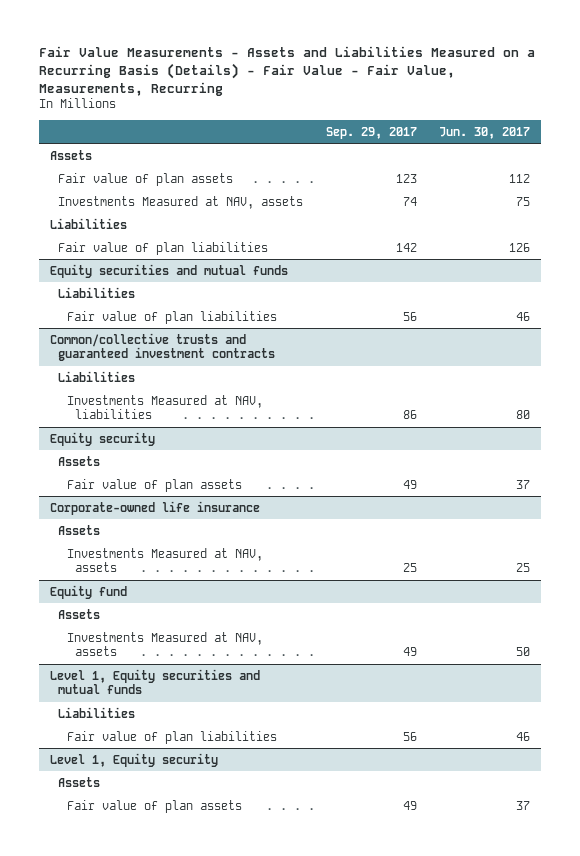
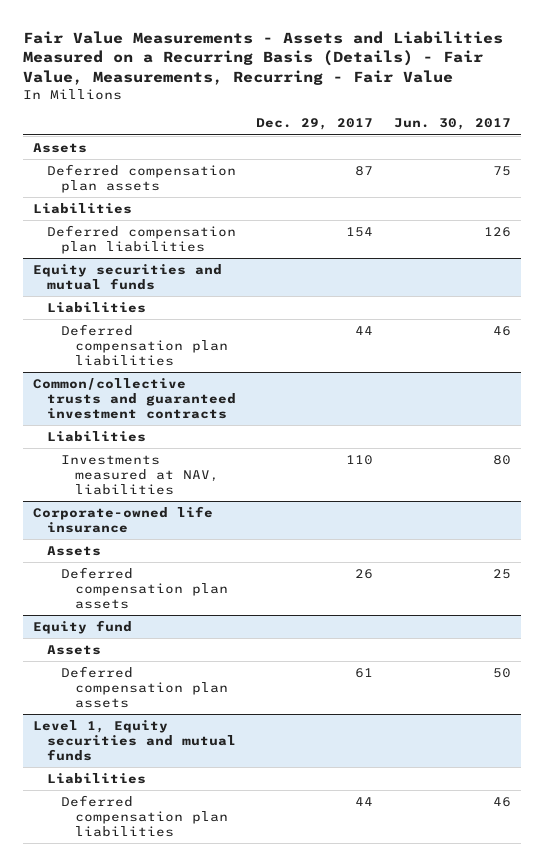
[39,46,536,96] Fair Value Measurements - Assets and Liabilities Measured on a Recurring Basis (Details) - Fair Value - Fair Value, Measurements, Recurring -> [23,30,504,85] Fair Value Measurements - Assets and Liabilities Measured on a Recurring Basis (Details) - Fair Value, Measurements, Recurring - Fair Value
[325,126,417,139] Sep. 29, 2017 -> none
none -> [256,118,374,131] Dec. 29, 2017
[58,195,304,209] Investments Measured at NAV, assets -> none
[58,172,234,186] Fair value of plan assets -> [47,164,237,193] Deferred compensation plan assets
[508,173,530,183] 112 -> [492,166,511,177] 75
[58,241,269,255] Fair value of plan liabilities -> [47,225,237,254] Deferred compensation plan liabilities
[66,310,277,324] Fair value of plan liabilities -> [61,324,229,366] Deferred compensation plan liabilities
[50,431,156,446] Equity security -> none
[58,455,101,466] Assets -> none
[66,478,242,492] Fair value of plan assets -> none
[66,394,263,420] Investments Measured at NAV, liabilities -> [61,455,220,495] Investments measured at NAV, liabilities
[66,547,263,573] Investments Measured at NAV, assets -> none
none -> [61,567,229,609] Deferred compensation plan assets
[66,631,263,657] Investments Measured at NAV, assets -> none
none -> [61,666,229,708] Deferred compensation plan assets
[50,752,219,767] Level 1, Equity security -> none
[58,776,101,787] Assets -> none
[66,799,242,813] Fair value of plan assets -> none
[66,730,277,744] Fair value of plan liabilities -> [61,795,229,837] Deferred compensation plan liabilities

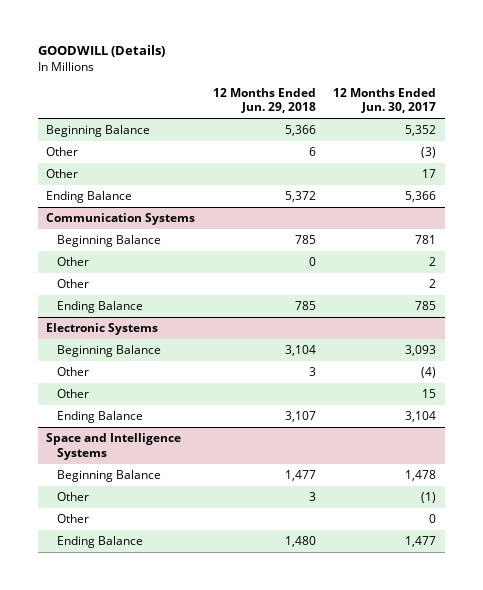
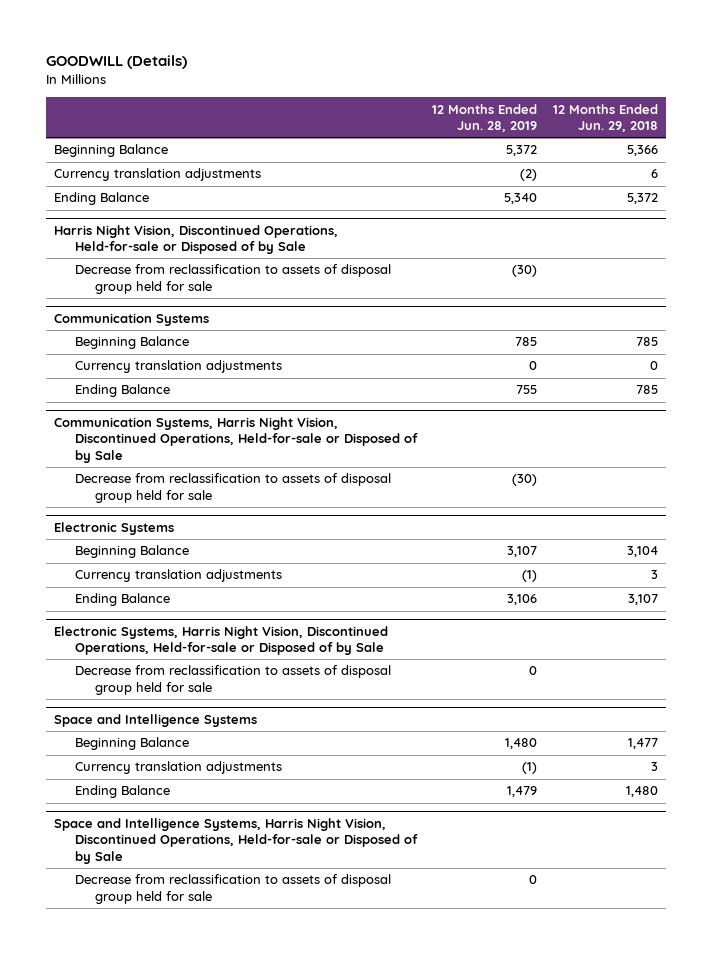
[333,87,437,114] 12 Months Ended Jun. 30, 2017 -> none
none -> [432,103,538,133] 12 Months Ended Jun. 28, 2019
[46,169,79,179] Other -> none
[46,147,79,157] Other -> [53,168,261,182] Currency translation adjustments
none -> [53,224,338,255] Harris Night Vision, Discontinued Operations, Held-for-sale or Disposed of by Sale
none -> [74,264,391,294] Decrease from reclassification to assets of disposal group held for sale
[56,279,89,289] Other -> none
[56,257,89,267] Other -> [74,360,282,374] Currency translation adjustments
none -> [53,416,418,463] Communication Systems, Harris Night Vision, Discontinued Operations, Held-for-sale or Disposed of by Sale
none -> [74,473,391,503] Decrease from reclassification to assets of disposal group held for sale
[56,389,89,399] Other -> none
[56,367,89,377] Other -> [74,569,282,583] Currency translation adjustments
none -> [53,625,388,656] Electronic Systems, Harris Night Vision, Discontinued Operations, Held-for-sale or Disposed of by Sale
none -> [74,665,391,695] Decrease from reclassification to assets of disposal group held for sale
[56,514,89,524] Other -> none
[56,492,89,502] Other -> [74,761,282,775] Currency translation adjustments
none -> [53,817,418,864] Space and Intelligence Systems, Harris Night Vision, Discontinued Operations, Held-for-sale or Disposed of by Sale
none -> [74,874,391,904] Decrease from reclassification to assets of disposal group held for sale

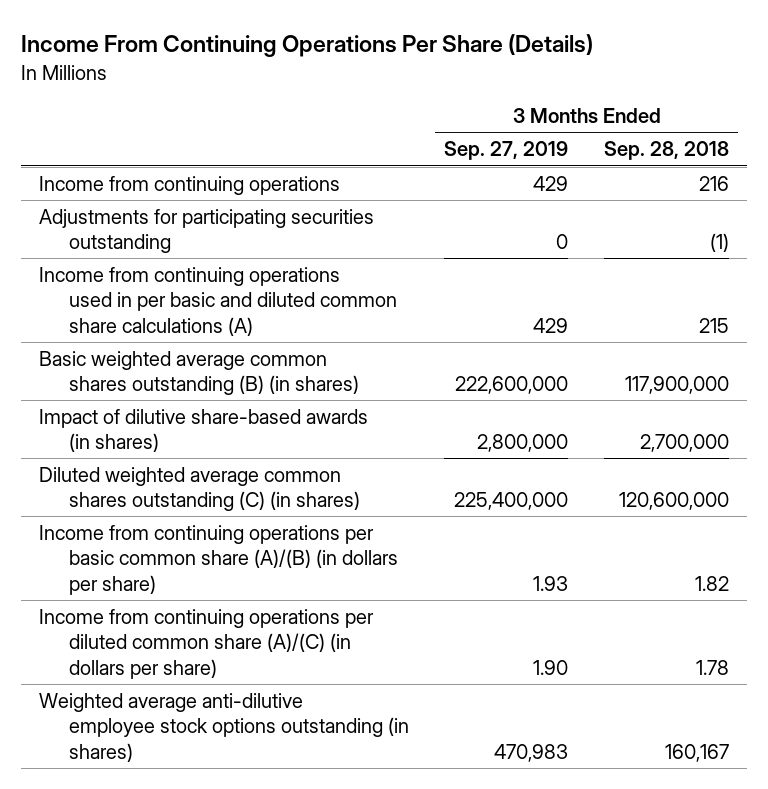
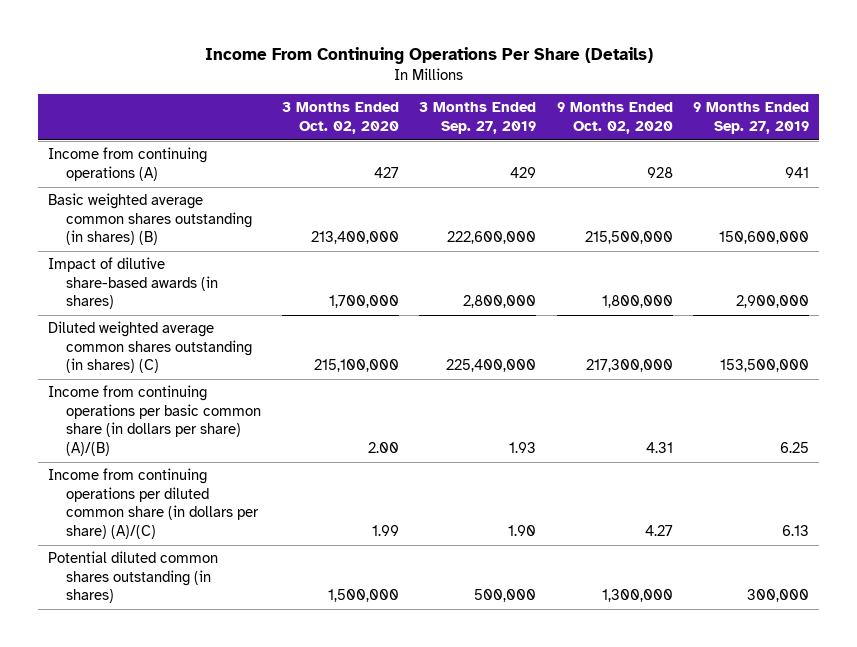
[603,141,729,161] Sep. 28, 2018 -> none
none -> [281,102,399,134] 3 Months Ended Oct. 02, 2020
none -> [556,102,673,134] 9 Months Ended Oct. 02, 2020
none -> [693,102,810,134] 9 Months Ended Sep. 27, 2019
[39,208,375,254] Adjustments for participating securities outstanding -> none
[39,266,397,336] Income from continuing operations used in per basic and diluted common share calculations (A) -> none
[39,175,341,195] Income from continuing operations -> [48,147,208,181] Income from continuing operations (A)
[39,350,359,396] Basic weighted average common shares outstanding (B) (in shares) -> [48,193,253,246] Basic weighted average common shares outstanding (in shares) (B)
[39,466,360,512] Diluted weighted average common shares outstanding (C) (in shares) -> [48,321,253,374] Diluted weighted average common shares outstanding (in shares) (C)
[39,524,398,595] Income from continuing operations per basic common share (A)/(B) (in dollars per share) -> [48,385,262,456] Income from continuing operations per basic common share (in dollars per share) (A)/(B)
[39,608,375,679] Income from continuing operations per diluted common share (A)/(C) (in dollars per share) -> [48,468,260,539] Income from continuing operations per diluted common share (in dollars per share) (A)/(C)
[39,692,409,762] Weighted average anti-dilutive employee stock options outstanding (in shares) -> [48,551,219,604] Potential diluted common shares outstanding (in shares)
[494,743,569,762] 470,983 -> [474,589,537,603] 500,000

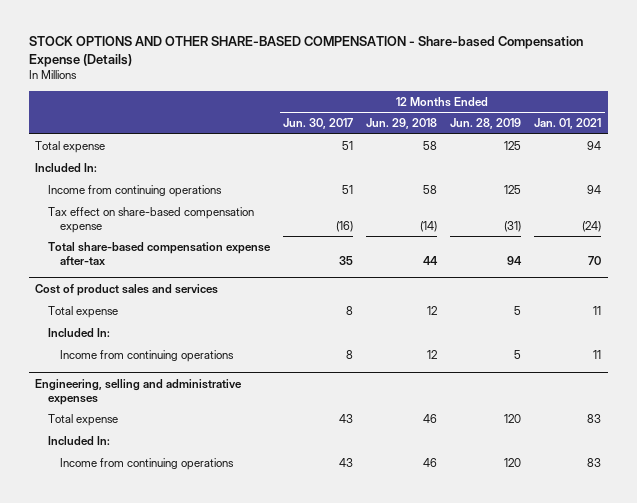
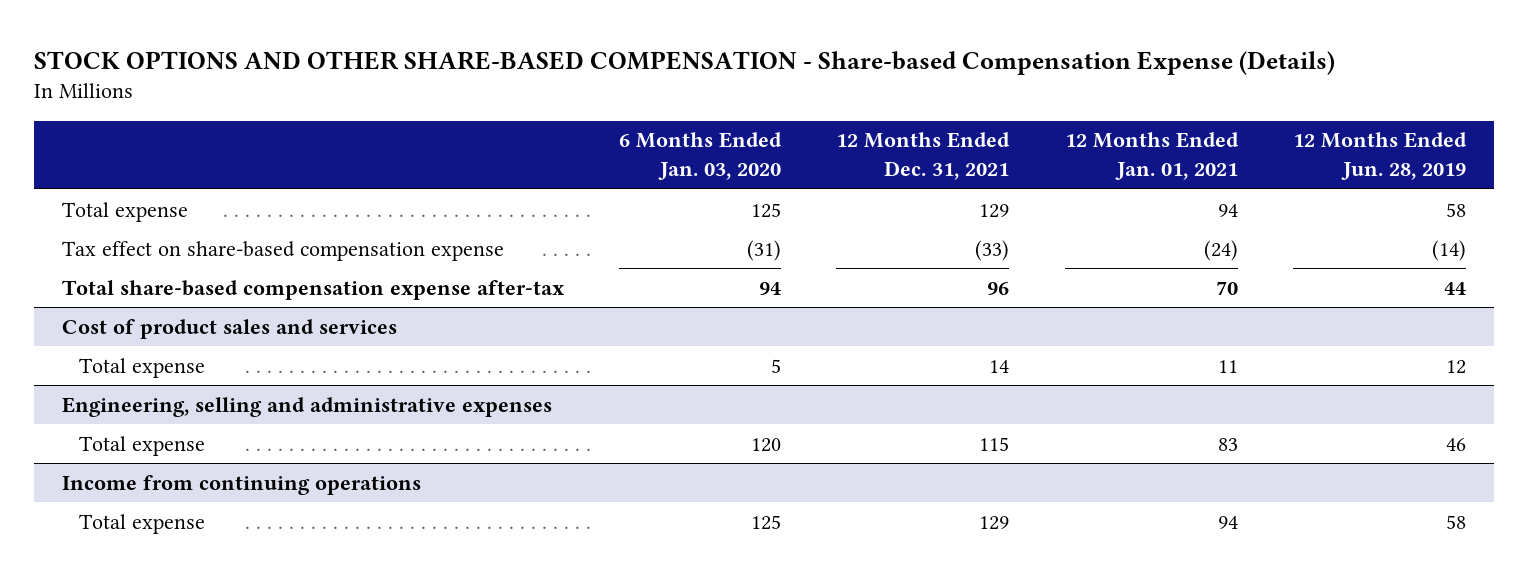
[283,118,354,130] Jun. 30, 2017 -> none
[366,118,438,130] Jun. 29, 2018 -> none
none -> [619,132,783,181] 6 Months Ended Jan. 03, 2020
none -> [836,132,1011,181] 12 Months Ended Dec. 31, 2021
[35,162,98,172] Included In: -> none
[47,184,222,197] Income from continuing operations -> none
[504,140,522,150] 125 -> [1446,202,1467,217] 58
[504,220,522,232] (31) -> [1432,239,1467,261] (14)
[507,255,523,265] 94 -> [1444,281,1467,295] 44
[47,327,110,337] Included In: -> none
[60,349,235,362] Income from continuing operations -> none
[514,305,522,315] 5 -> [1446,359,1467,374] 12
[47,435,110,445] Included In: -> none
[60,457,235,470] Income from continuing operations -> none
[504,413,522,423] 120 -> [1446,437,1467,451] 46
none -> [61,474,421,495] Income from continuing operations
none -> [79,513,206,534] Total expense

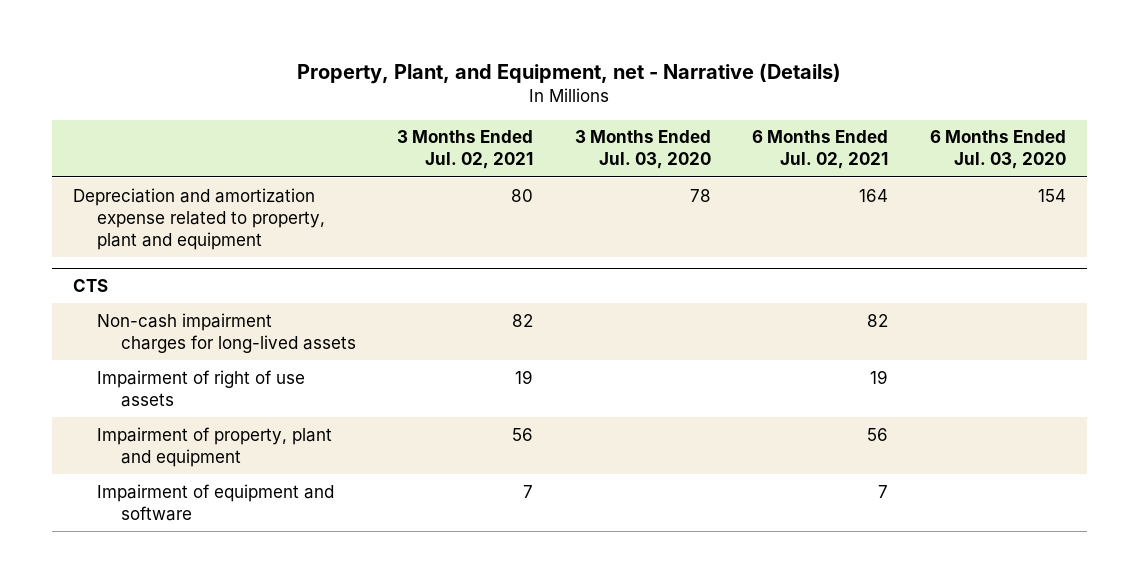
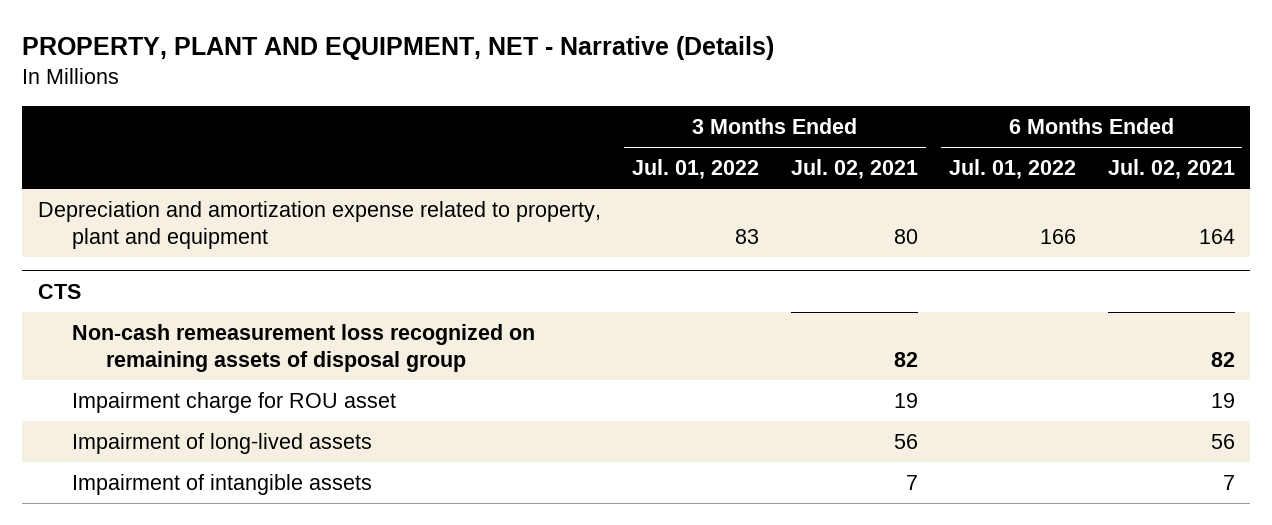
[297,63,842,85] Property, Plant, and Equipment, net - Narrative (Details) -> [21,36,774,61] PROPERTY, PLANT AND EQUIPMENT, NET - Narrative (Details)
[574,130,711,170] 3 Months Ended Jul. 03, 2020 -> none
[929,130,1066,170] 6 Months Ended Jul. 03, 2020 -> none
none -> [632,159,760,180] Jul. 01, 2022
none -> [949,159,1077,180] Jul. 01, 2022
[97,312,356,353] Non-cash impairment charges for long-lived assets -> [71,323,535,373] Non-cash remeasurement loss recognized on remaining assets of disposal group
[97,369,306,407] Impairment of right of use assets -> [71,391,396,413] Impairment charge for ROU asset
[97,426,333,467] Impairment of property, plant and equipment -> [71,432,372,454] Impairment of long-lived assets
[97,483,335,521] Impairment of equipment and software -> [71,473,372,495] Impairment of intangible assets

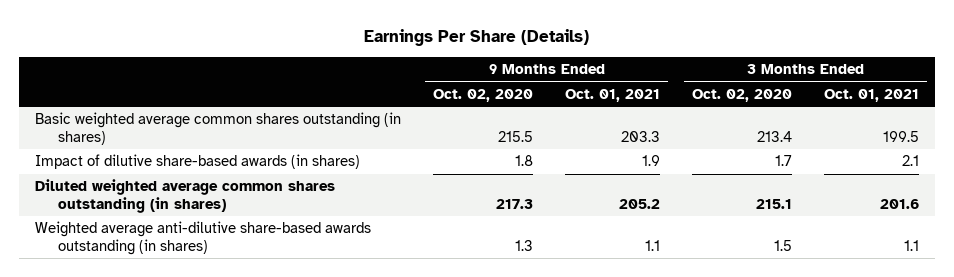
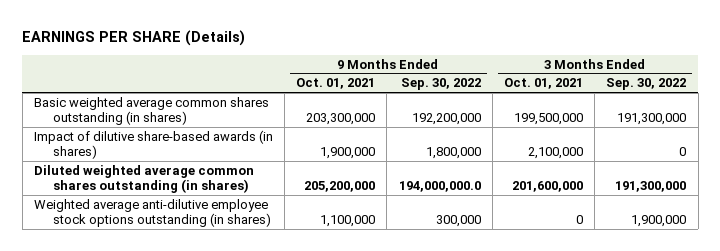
[364,29,590,47] Earnings Per Share (Details) -> [22,30,246,47] EARNINGS PER SHARE (Details)
[433,88,534,102] Oct. 02, 2020 -> none
[692,88,793,102] Oct. 02, 2020 -> none
none -> [400,78,481,91] Sep. 30, 2022
none -> [606,78,687,91] Sep. 30, 2022
[621,131,661,143] 203.3 -> [306,113,376,126] 203,300,000
[883,131,920,143] 199.5 -> [514,113,584,126] 199,500,000
[642,155,661,167] 1.9 -> [320,147,376,160] 1,900,000
[902,155,920,167] 2.1 -> [528,147,584,160] 2,100,000
[619,199,661,210] 205.2 -> [304,181,376,193] 205,200,000
[880,199,920,210] 201.6 -> [512,181,584,193] 201,600,000
[34,221,371,256] Weighted average anti-dilutive share-based awards outstanding (in shares) -> [33,198,272,228] Weighted average anti-dilutive employee stock options outstanding (in shares)
[645,240,661,252] 1.1 -> [320,215,376,228] 1,100,000
[904,240,920,252] 1.1 -> [576,215,584,225] 0

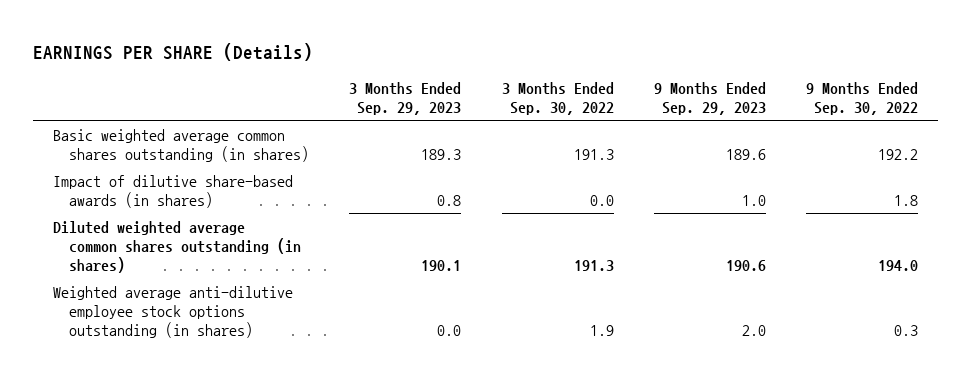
[296,78,376,90] Oct. 01, 2021 -> none
[504,78,584,90] Oct. 01, 2021 -> none
none -> [349,81,462,115] 3 Months Ended Sep. 29, 2023
none -> [653,81,766,115] 9 Months Ended Sep. 29, 2023
[411,113,481,126] 192,200,000 -> [877,148,918,160] 192.2
[617,113,687,126] 191,300,000 -> [573,148,614,160] 191.3
[425,147,481,160] 1,800,000 -> [893,194,918,206] 1.8
[679,147,687,157] 0 -> [589,194,614,206] 0.0
[398,181,481,193] 194,000,000.0 -> [877,259,918,271] 194.0
[615,181,687,193] 191,300,000 -> [573,259,614,271] 191.3
[435,215,481,228] 300,000 -> [893,324,918,336] 0.3
[631,215,687,228] 1,900,000 -> [589,324,614,336] 1.9

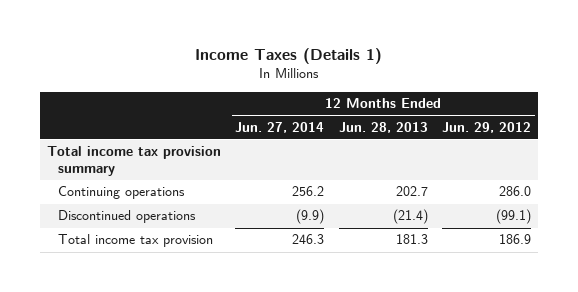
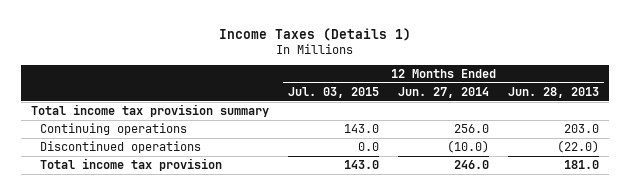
[442,121,532,133] Jun. 29, 2012 -> none
none -> [287,86,379,98] Jul. 03, 2015
[292,186,325,197] 256.2 -> [454,123,490,133] 256.0
[395,186,428,197] 202.7 -> [564,123,600,133] 203.0
[296,209,325,225] (9.9) -> [447,139,490,153] (10.0)
[392,209,428,225] (21.4) -> [557,139,600,153] (22.0)
[292,234,325,245] 246.3 -> [454,159,490,169] 246.0
[395,234,428,245] 181.3 -> [564,159,600,169] 181.0

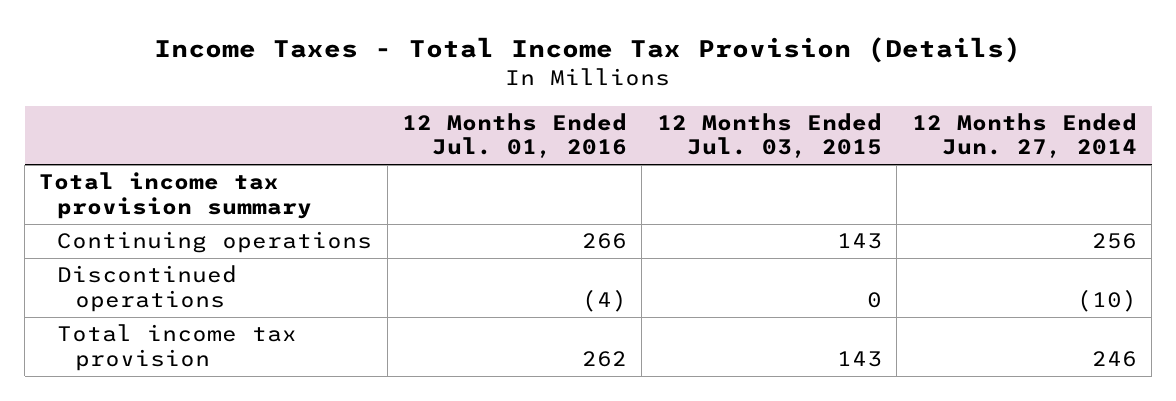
[219,27,412,41] Income Taxes (Details 1) -> [154,36,1022,63] Income Taxes - Total Income Tax Provision (Details)
[508,86,600,98] Jun. 28, 2013 -> none
none -> [401,112,627,159] 12 Months Ended Jul. 01, 2016
[343,123,379,133] 143.0 -> [836,233,882,250] 143
[454,123,490,133] 256.0 -> [1091,233,1137,250] 256
[357,141,379,151] 0.0 -> [866,291,882,308] 0
[447,139,490,153] (10.0) -> [1076,288,1137,312] (10)
[343,159,379,169] 143.0 -> [836,350,882,367] 143
[454,159,490,169] 246.0 -> [1091,350,1137,367] 246

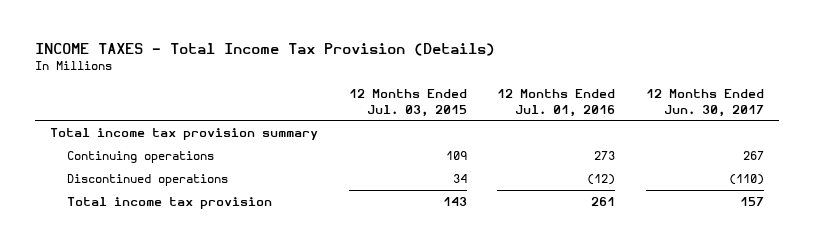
[154,36,1022,63] Income Taxes - Total Income Tax Provision (Details) -> [34,42,495,56] INCOME TAXES - Total Income Tax Provision (Details)
[911,112,1137,159] 12 Months Ended Jun. 27, 2014 -> none
none -> [646,89,765,117] 12 Months Ended Jun. 30, 2017
[581,233,627,250] 266 -> [594,150,616,160] 273
[836,233,882,250] 143 -> [445,150,467,160] 109
[581,288,627,312] (4) -> [587,173,616,185] (12)
[866,291,882,308] 0 -> [452,173,467,183] 34
[581,350,627,367] 262 -> [591,196,616,206] 261

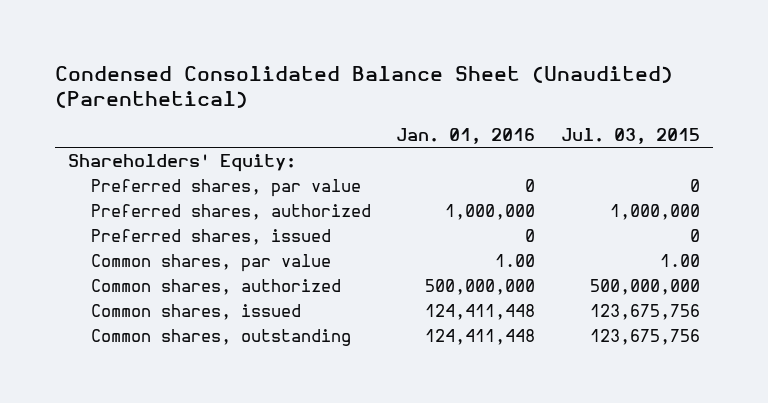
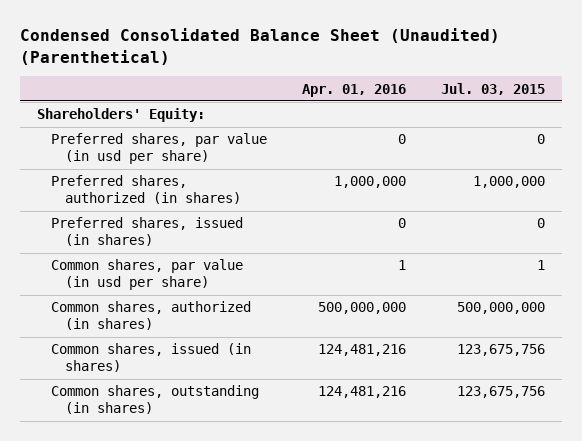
[396,127,536,144] Jan. 01, 2016 -> none
none -> [301,83,406,97] Apr. 01, 2016
[90,178,361,197] Preferred shares, par value -> [51,133,268,165] Preferred shares, par value (in usd per share)
[90,203,371,220] Preferred shares, authorized -> [51,175,242,205] Preferred shares, authorized (in shares)
[90,228,331,245] Preferred shares, issued -> [51,217,244,247] Preferred shares, issued (in shares)
[90,253,331,272] Common shares, par value -> [51,259,244,291] Common shares, par value (in usd per share)
[659,253,700,267] 1.00 -> [536,260,545,271] 1
[90,278,341,295] Common shares, authorized -> [51,301,252,331] Common shares, authorized (in shares)
[90,303,301,320] Common shares, issued -> [51,343,252,373] Common shares, issued (in shares)
[90,328,351,346] Common shares, outstanding -> [51,385,260,415] Common shares, outstanding (in shares)

